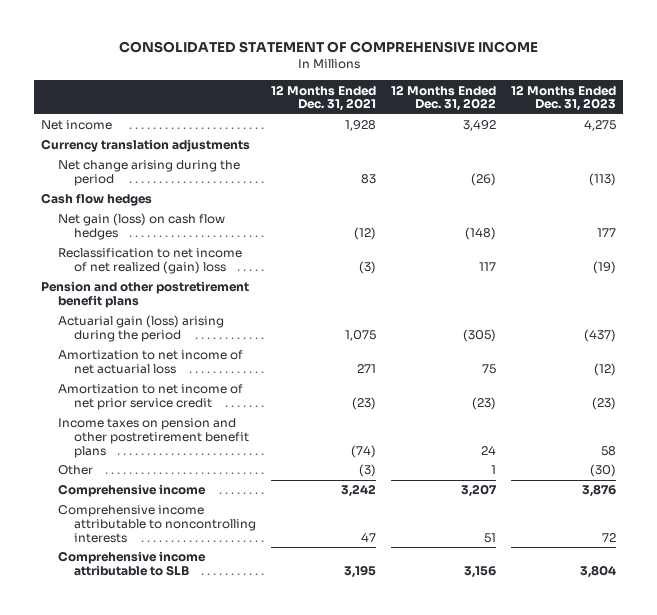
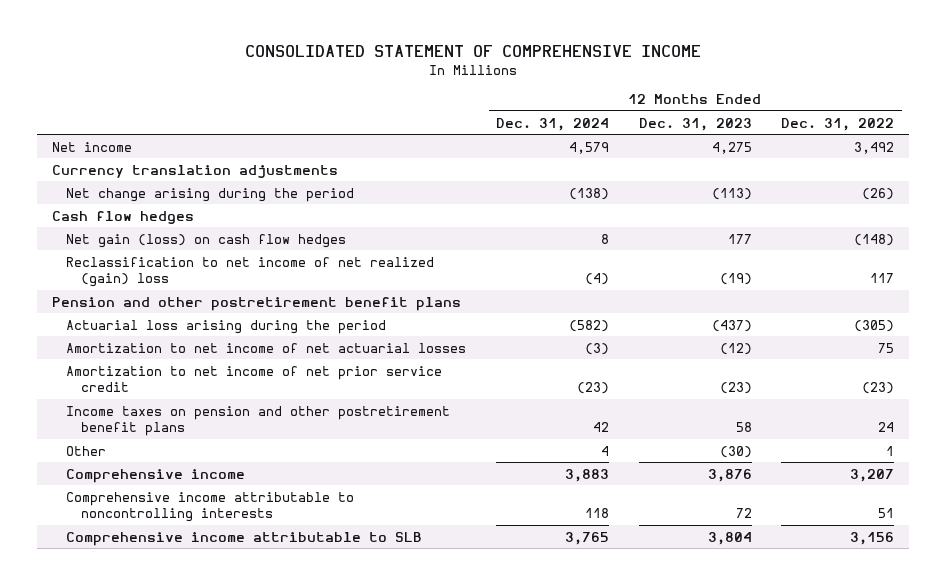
[271,84,377,112] 12 Months Ended Dec. 31, 2021 -> none
none -> [496,117,610,131] Dec. 31, 2024
[57,315,224,342] Actuarial gain (loss) arising during the period -> [66,319,387,334] Actuarial loss arising during the period
[57,350,243,374] Amortization to net income of net actuarial loss -> [66,342,467,353] Amortization to net income of net actuarial losses

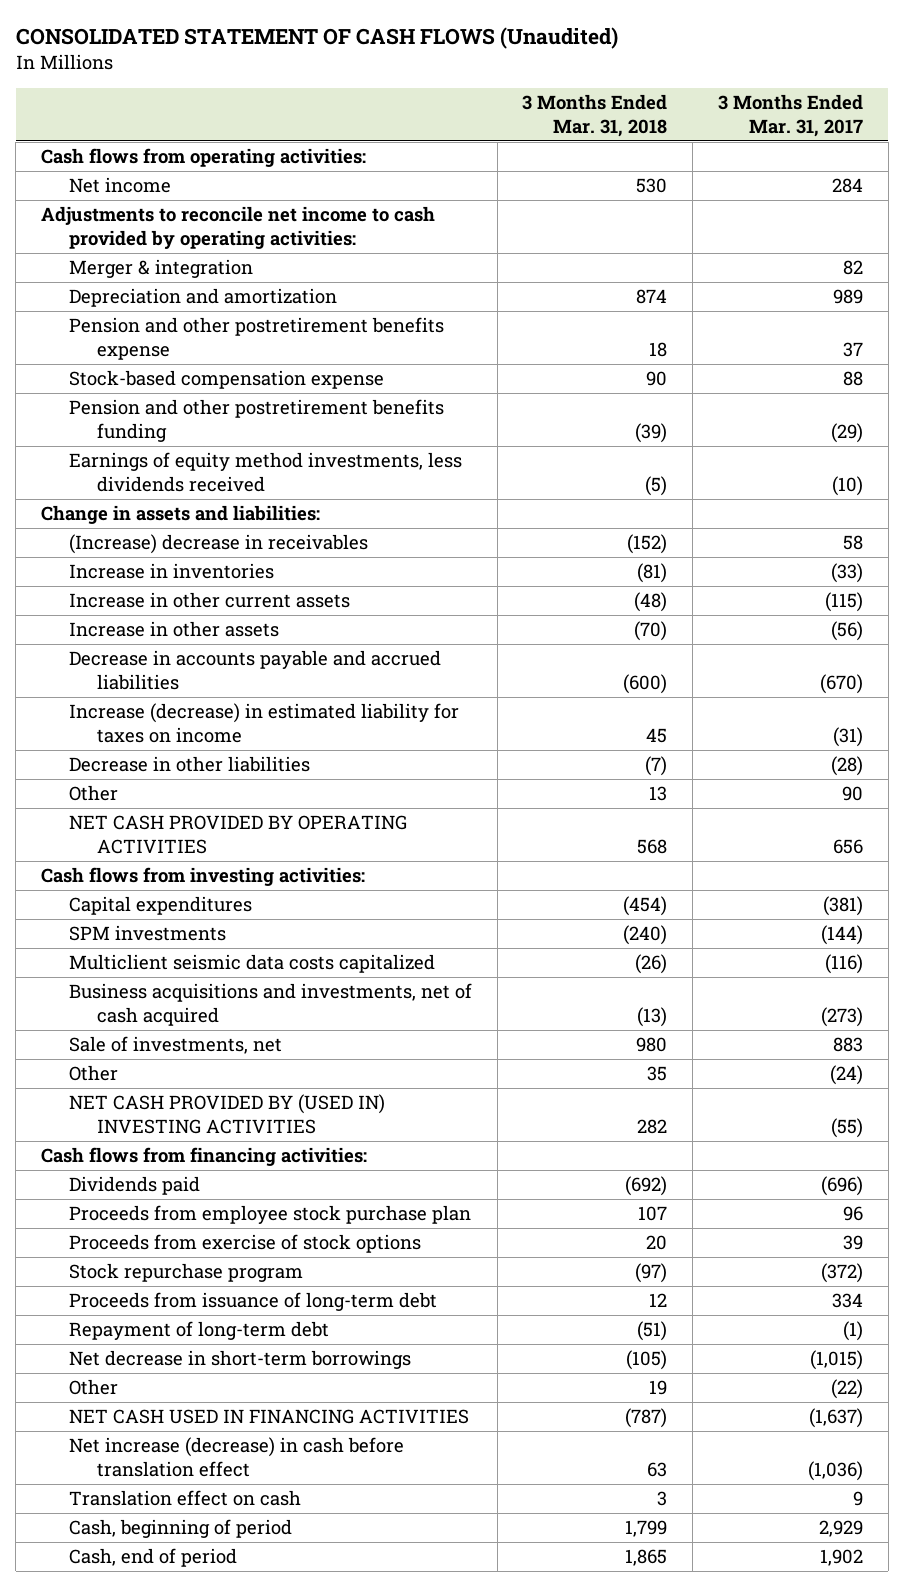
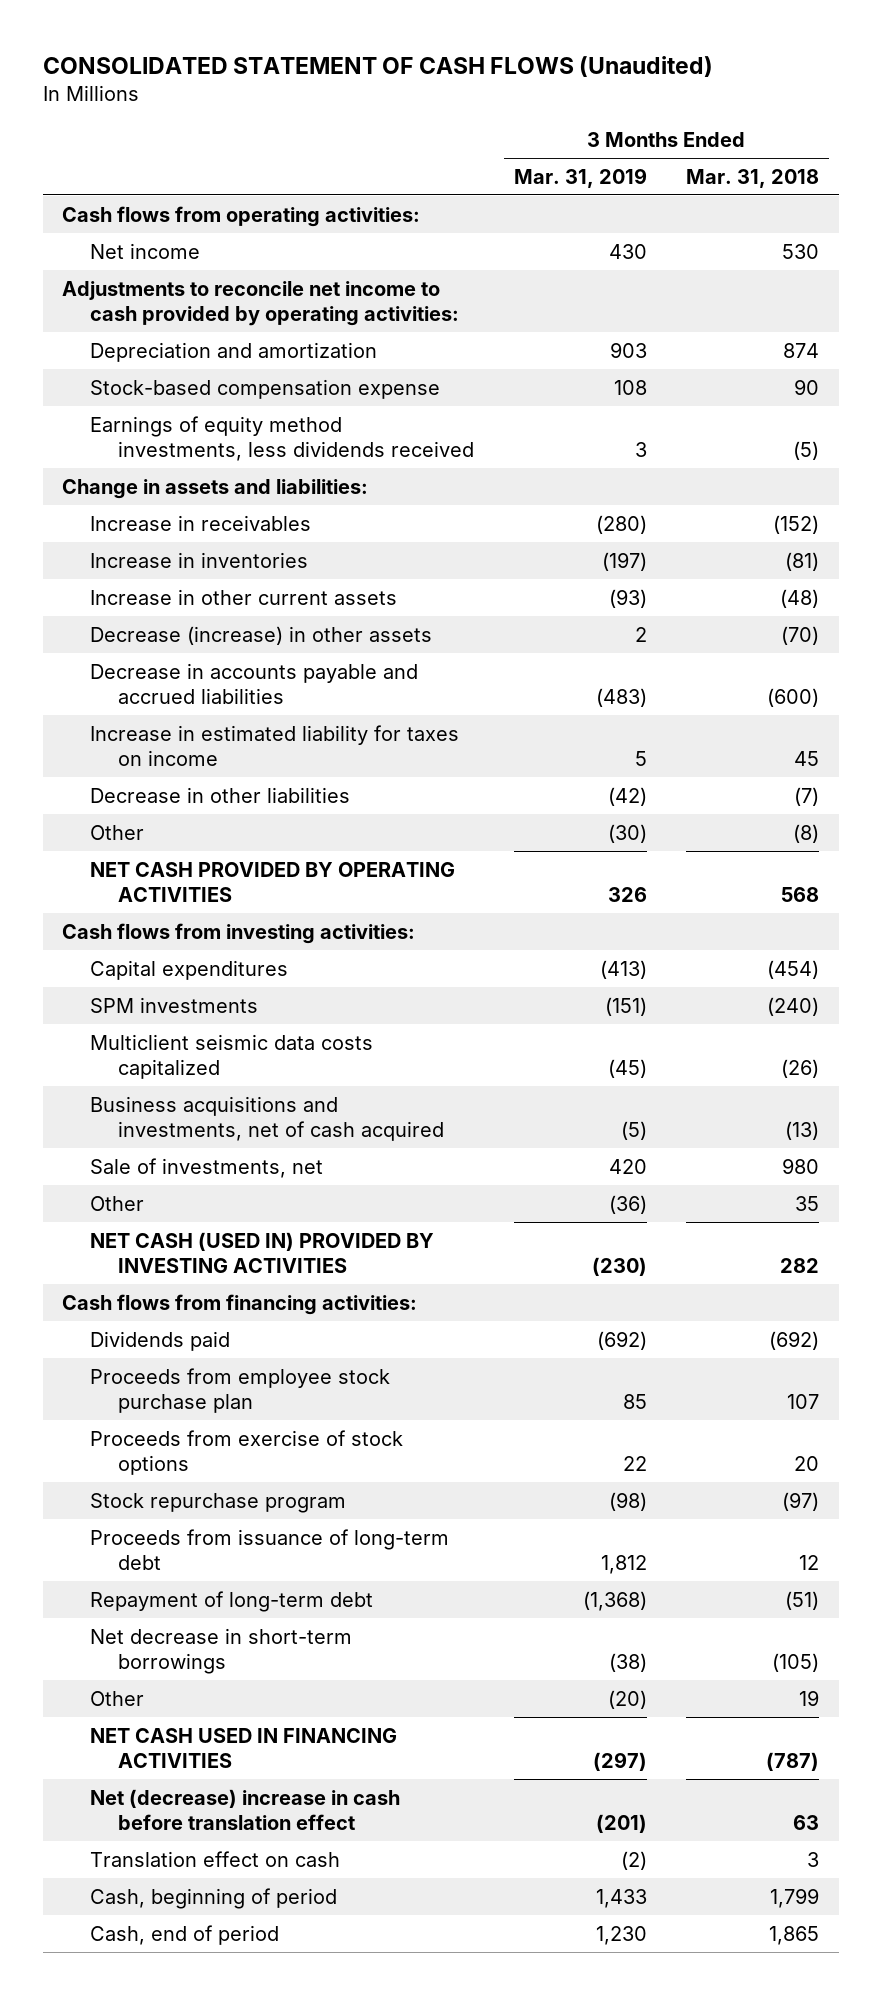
[718,94,864,137] 3 Months Ended Mar. 31, 2017 -> none
none -> [513,167,647,188] Mar. 31, 2019
[68,259,253,279] Merger & integration -> none
[68,317,444,360] Pension and other postretirement benefits expense -> none
[68,399,444,442] Pension and other postretirement benefits funding -> none
[68,534,368,555] (Increase) decrease in receivables -> [90,514,312,531] Increase in receivables
[68,621,279,638] Increase in other assets -> [90,625,433,645] Decrease (increase) in other assets
[68,703,459,743] Increase (decrease) in estimated liability for taxes on income -> [90,724,460,766] Increase in estimated liability for taxes on income
[649,786,668,802] 13 -> [793,823,820,843] (8)
[68,1094,385,1134] NET CASH PROVIDED BY (USED IN) INVESTING ACTIVITIES -> [90,1231,435,1273] NET CASH (USED IN) PROVIDED BY INVESTING ACTIVITIES
[68,1437,404,1477] Net increase (decrease) in cash before translation effect -> [90,1788,401,1830] Net (decrease) increase in cash before translation effect

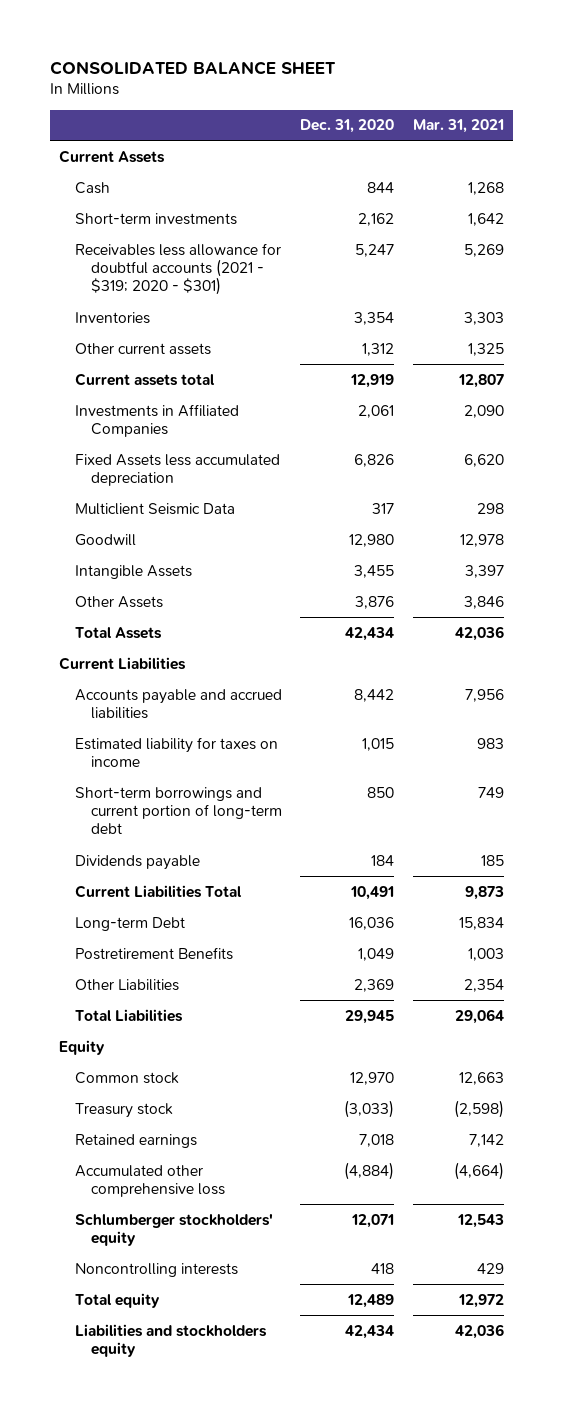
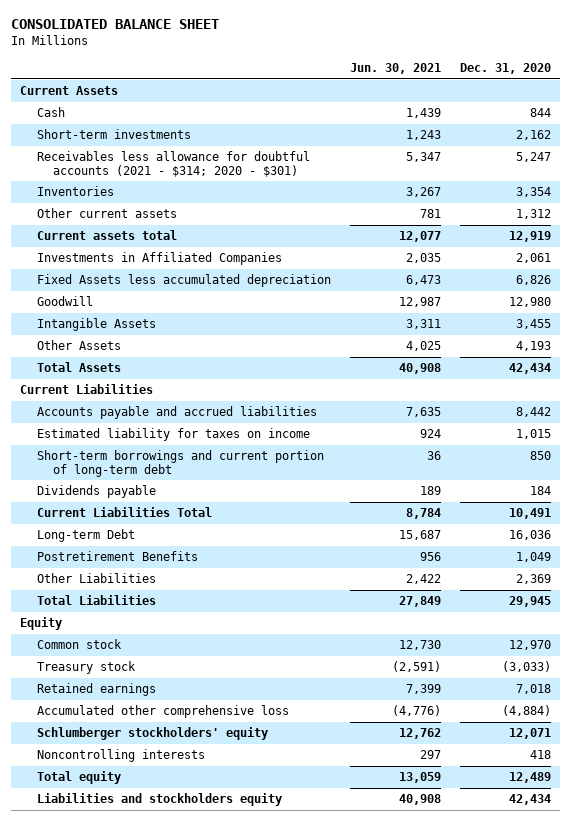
[412,119,504,134] Mar. 31, 2021 -> none
none -> [349,63,441,75] Jun. 30, 2021
[74,242,281,296] Receivables less allowance for doubtful accounts (2021 - $319; 2020 - $301) -> [36,151,310,177] Receivables less allowance for doubtful accounts (2021 - $314; 2020 - $301)
[74,502,235,515] Multiclient Seismic Data -> none
[355,595,395,609] 3,876 -> [515,341,551,352] 4,193

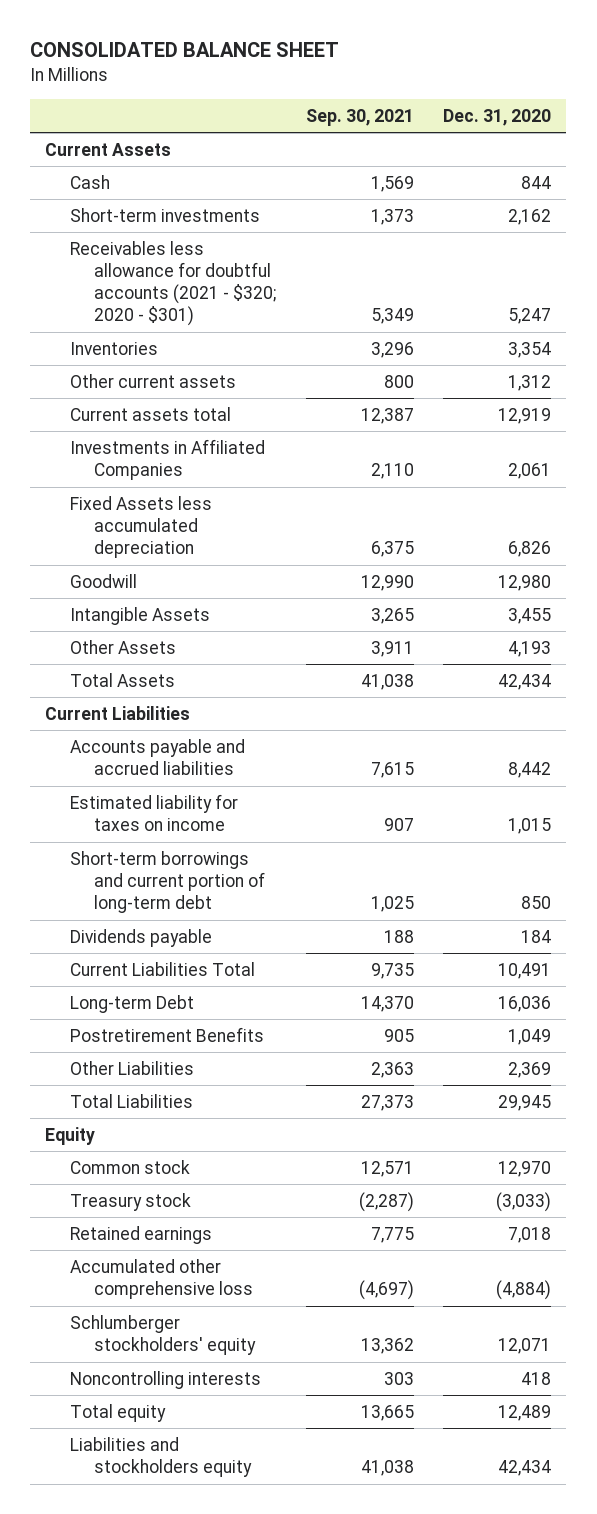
[349,63,441,75] Jun. 30, 2021 -> none
none -> [305,108,414,126] Sep. 30, 2021
[36,151,310,177] Receivables less allowance for doubtful accounts (2021 - $314; 2020 - $301) -> [69,240,277,327] Receivables less allowance for doubtful accounts (2021 - $320; 2020 - $301)

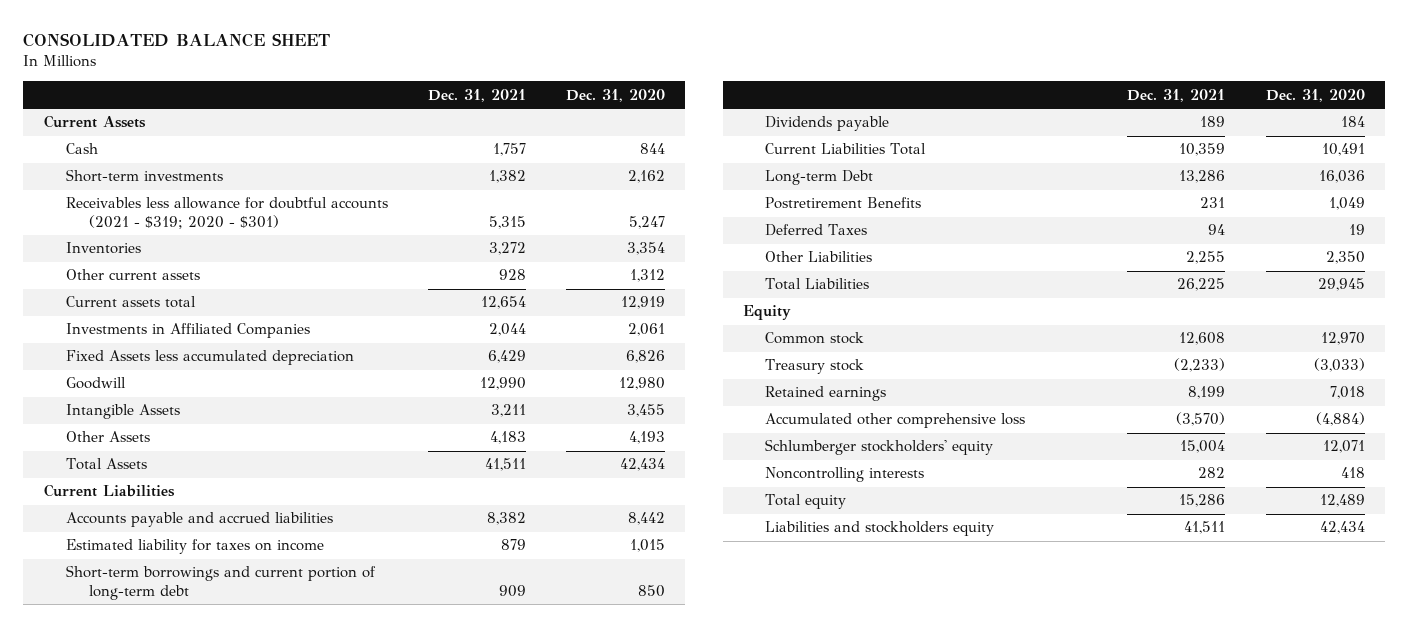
[305,108,414,126] Sep. 30, 2021 -> none
none -> [428,88,527,102] Dec. 31, 2021
[69,240,277,327] Receivables less allowance for doubtful accounts (2021 - $320; 2020 - $301) -> [66,197,389,229] Receivables less allowance for doubtful accounts (2021 - $319; 2020 - $301)
none -> [765,224,868,237] Deferred Taxes
[508,1061,552,1078] 2,369 -> [1325,251,1365,265] 2,350

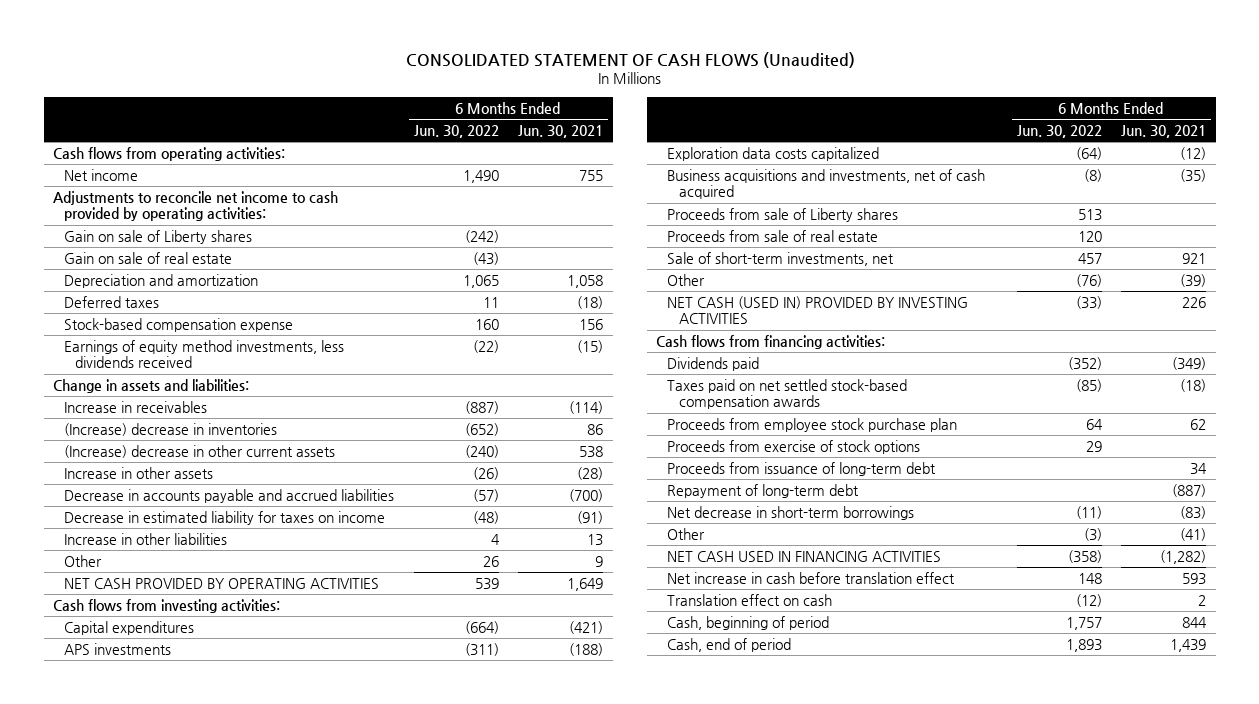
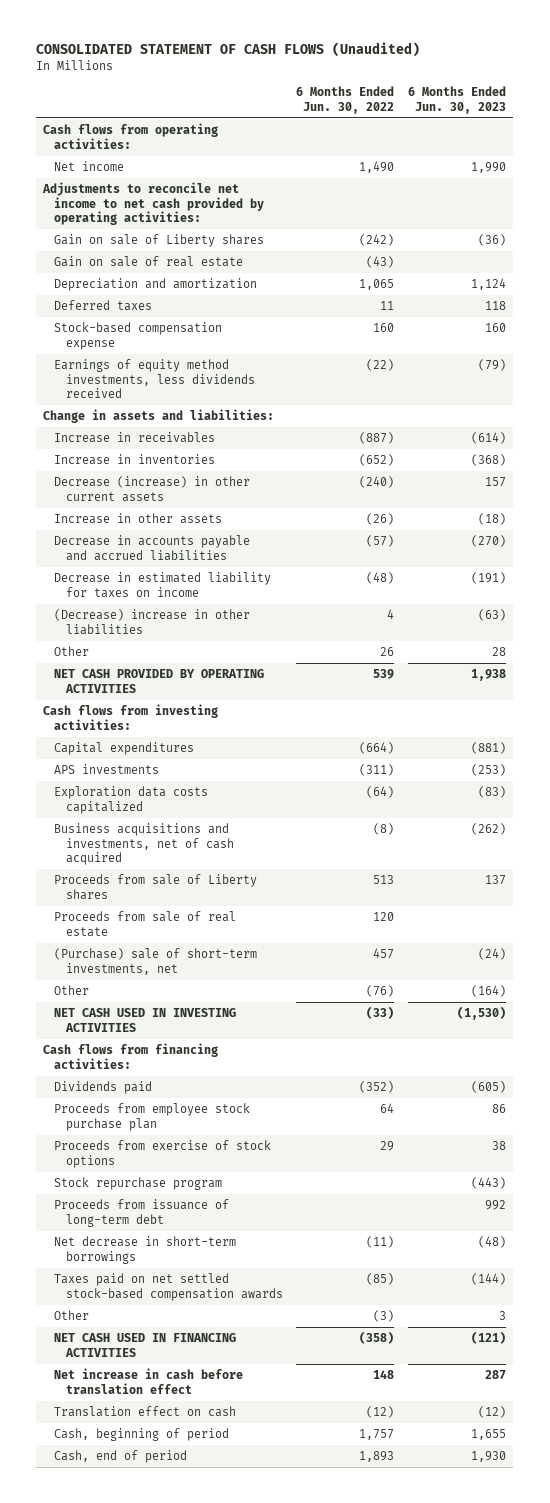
[517,124,603,138] Jun. 30, 2021 -> none
none -> [408,86,507,114] 6 Months Ended Jun. 30, 2023
[53,190,339,222] Adjustments to reconcile net income to cash provided by operating activities: -> [42,181,265,226] Adjustments to reconcile net income to net cash provided by operating activities:
[64,422,278,436] (Increase) decrease in inventories -> [54,453,216,465] Increase in inventories
[64,444,336,458] (Increase) decrease in other current assets -> [54,475,251,502] Decrease (increase) in other current assets
[64,532,228,545] Increase in other liabilities -> [54,608,251,635] (Decrease) increase in other liabilities
[667,251,895,266] Sale of short-term investments, net -> [54,947,258,975] (Purchase) sale of short-term investments, net
[667,295,969,325] NET CASH (USED IN) PROVIDED BY INVESTING ACTIVITIES -> [54,1007,237,1032] NET CASH USED IN INVESTING ACTIVITIES
none -> [54,1176,223,1190] Stock repurchase program
[667,483,860,498] Repayment of long-term debt -> none
[667,378,908,410] Taxes paid on net settled stock-based compensation awards -> [54,1272,283,1301] Taxes paid on net settled stock-based compensation awards

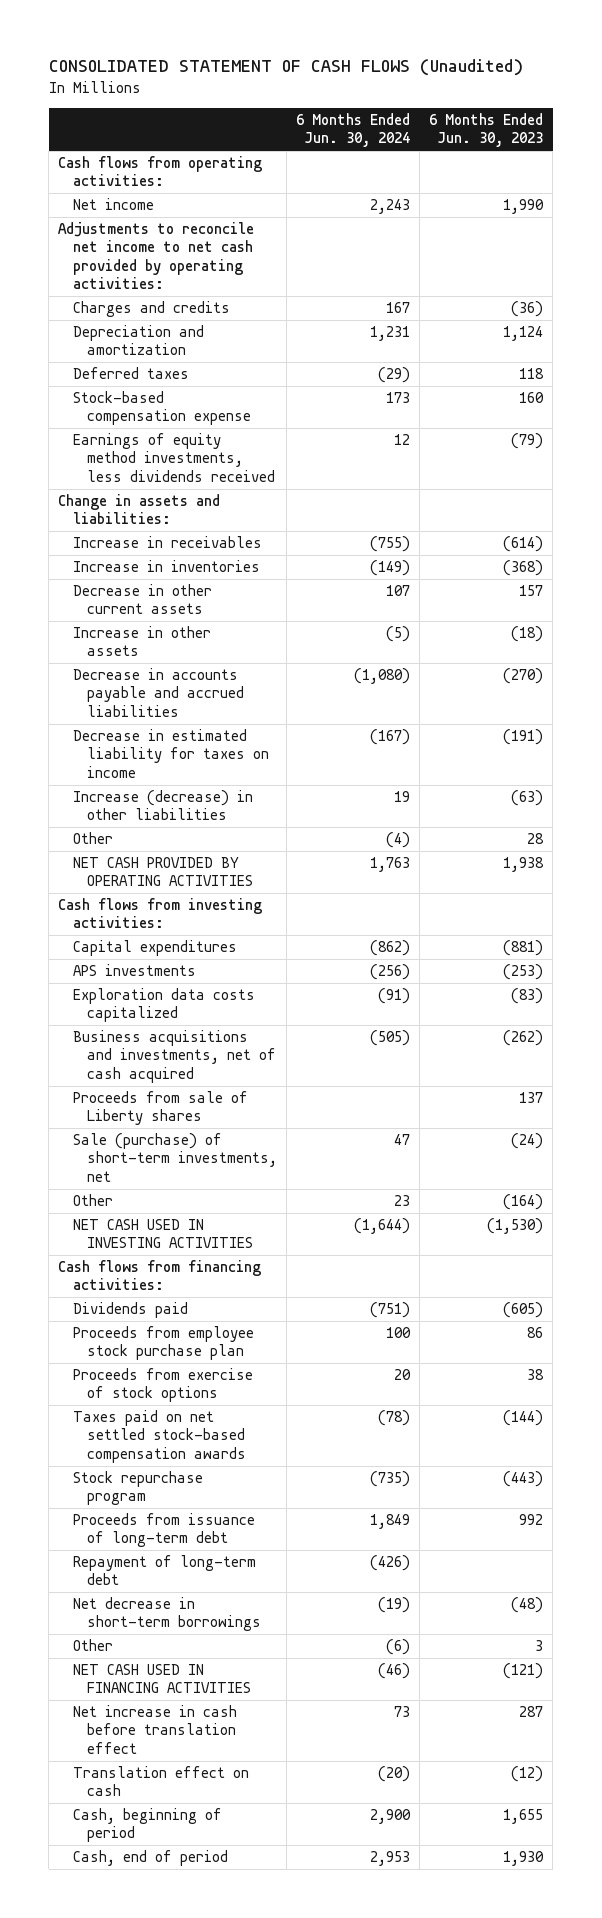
[296,86,395,114] 6 Months Ended Jun. 30, 2022 -> none
none -> [296,113,411,148] 6 Months Ended Jun. 30, 2024
[54,233,265,247] Gain on sale of Liberty shares -> none
[54,255,244,267] Gain on sale of real estate -> none
none -> [72,301,230,318] Charges and credits
[54,475,251,502] Decrease (increase) in other current assets -> [72,584,212,615] Decrease in other current assets
[54,608,251,635] (Decrease) increase in other liabilities -> [72,790,253,821] Increase (decrease) in other liabilities
[54,910,237,937] Proceeds from sale of real estate -> none
[54,947,258,975] (Purchase) sale of short-term investments, net -> [72,1133,278,1182] Sale (purchase) of short-term investments, net
[54,1272,283,1301] Taxes paid on net settled stock-based compensation awards -> [72,1410,247,1463] Taxes paid on net settled stock-based compensation awards
none -> [72,1555,256,1586] Repayment of long-term debt

